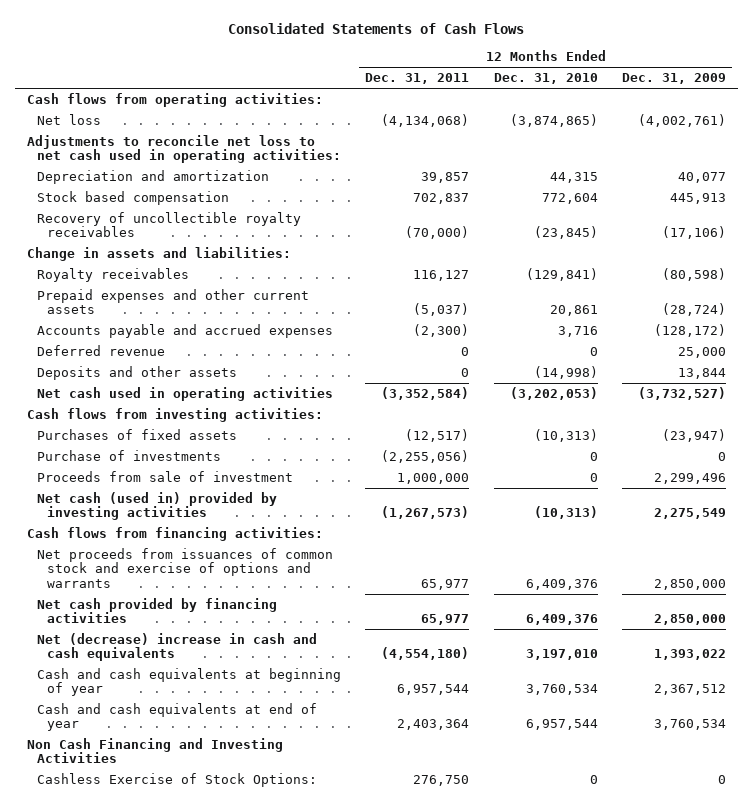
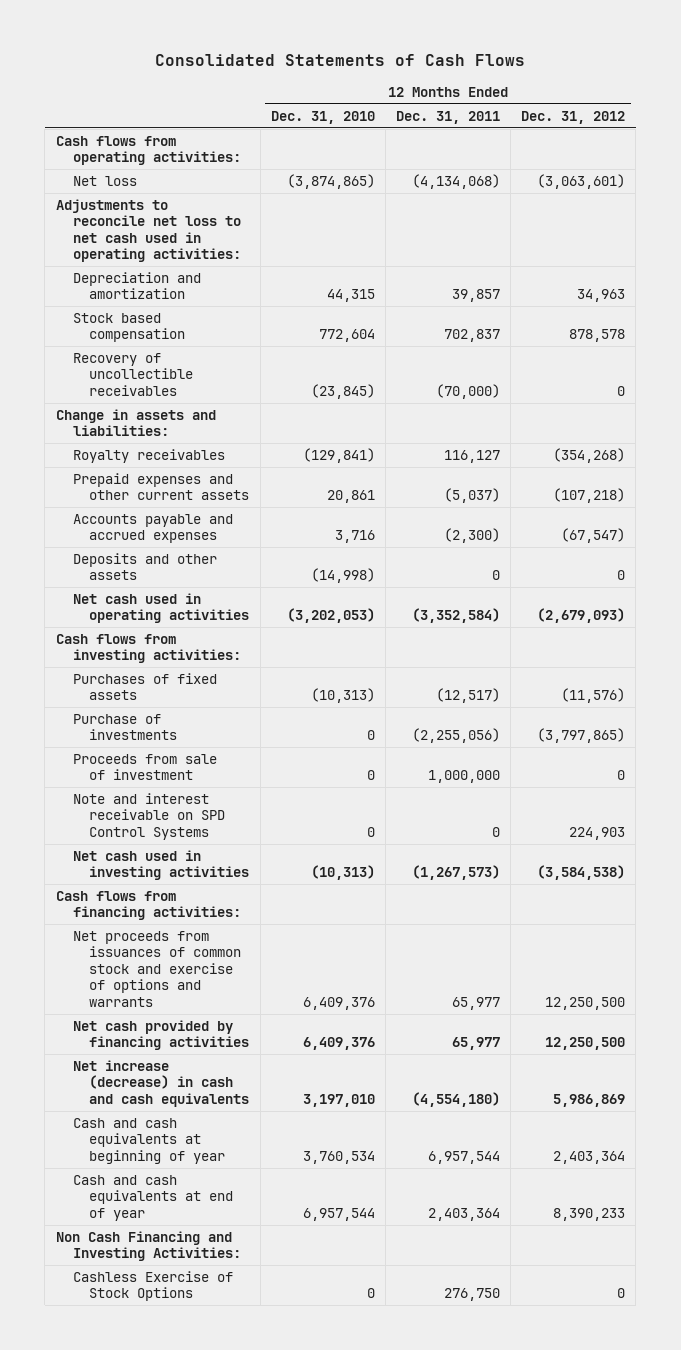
[621,73,726,85] Dec. 31, 2009 -> none
none -> [521,110,626,124] Dec. 31, 2012
[37,211,302,238] Recovery of uncollectible royalty receivables -> [72,352,194,396] Recovery of uncollectible receivables
[37,344,166,356] Deferred revenue -> none
none -> [72,792,226,840] Note and interest receivable on SPD Control Systems
[37,491,278,521] Net cash (used in) provided by investing activities -> [72,849,250,881] Net cash used in investing activities
[37,632,318,662] Net (decrease) increase in cash and cash equivalents -> [72,1059,250,1107] Net increase (decrease) in cash and cash equivalents
[27,737,284,764] Non Cash Financing and Investing Activities -> [55,1230,241,1262] Non Cash Financing and Investing Activities:
[37,772,318,787] Cashless Exercise of Stock Options: -> [72,1270,233,1302] Cashless Exercise of Stock Options

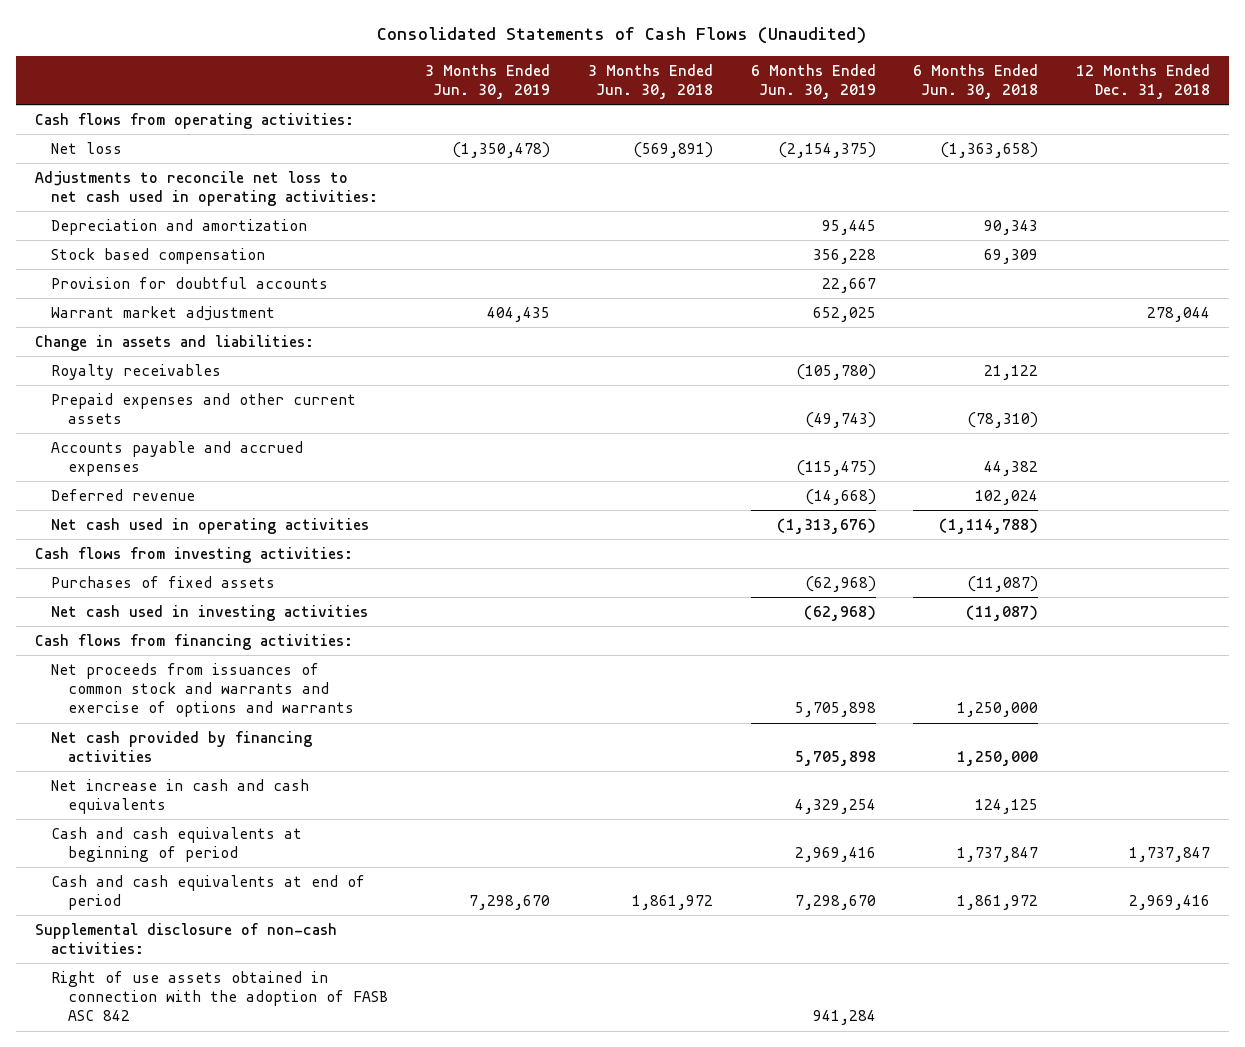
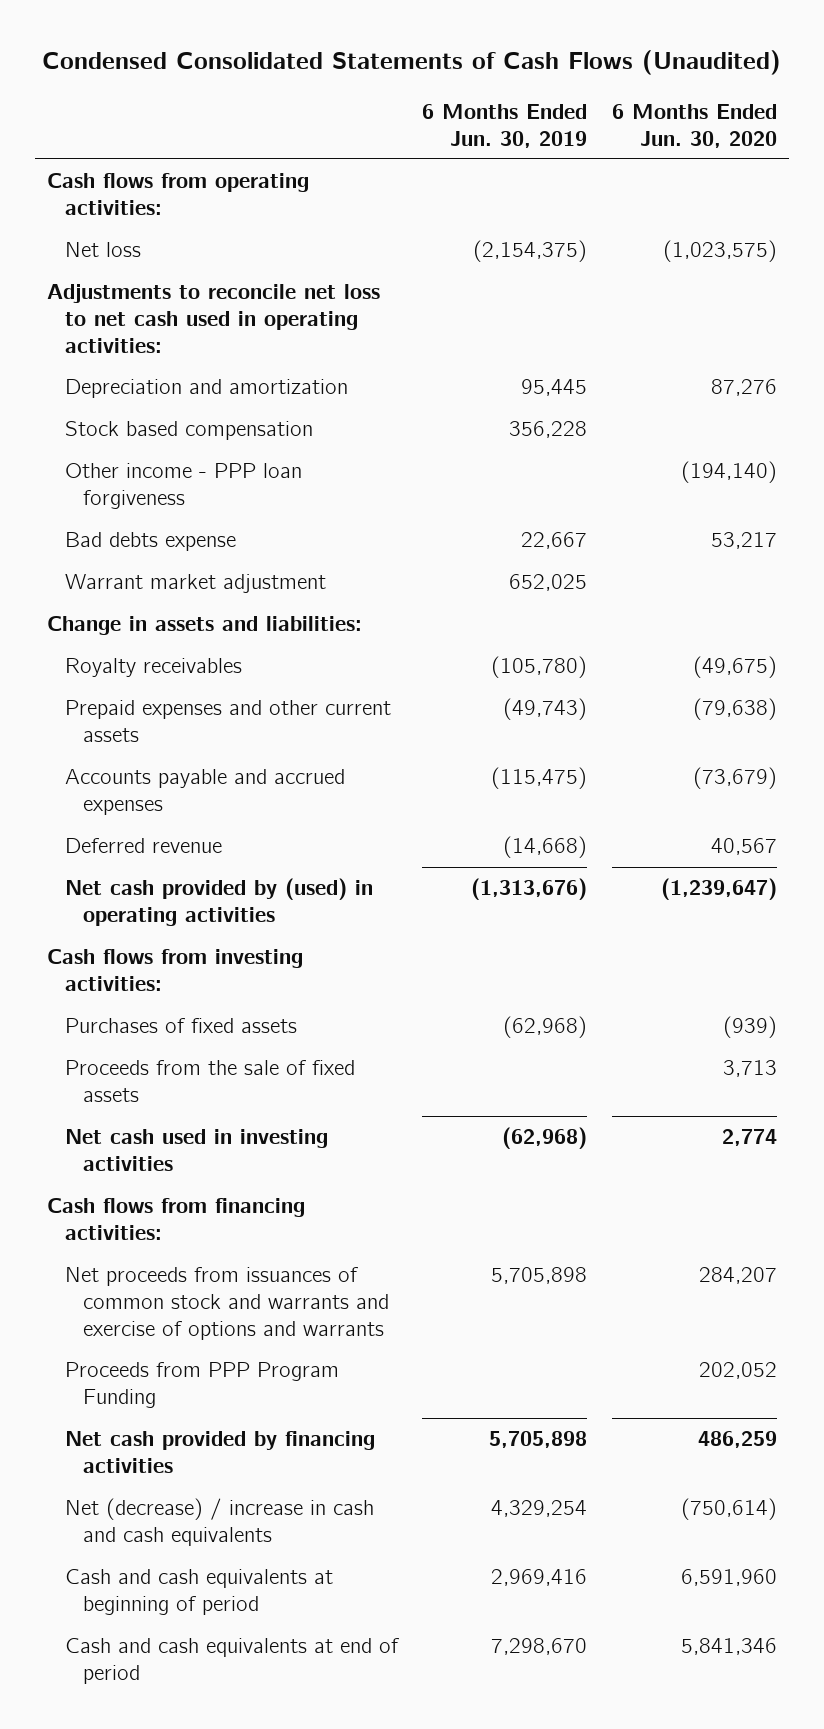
[377,26,867,44] Consolidated Statements of Cash Flows (Unaudited) -> [42,49,782,75] Condensed Consolidated Statements of Cash Flows (Unaudited)
[425,63,551,99] 3 Months Ended Jun. 30, 2019 -> none
[588,63,714,99] 3 Months Ended Jun. 30, 2018 -> none
[913,63,1039,99] 6 Months Ended Jun. 30, 2018 -> none
[1076,63,1211,99] 12 Months Ended Dec. 31, 2018 -> none
none -> [611,103,777,148] 6 Months Ended Jun. 30, 2020
none -> [64,463,302,510] Other income - PPP loan forgiveness
[51,277,329,290] Provision for doubtful accounts -> [64,532,236,552] Bad debts expense
[51,518,370,535] Net cash used in operating activities -> [64,878,373,927] Net cash provided by (used) in operating activities
none -> [64,1060,355,1103] Proceeds from the sale of fixed assets
none -> [64,1362,339,1409] Proceeds from PPP Program Funding
[51,779,310,815] Net increase in cash and cash equivalents -> [64,1498,374,1547] Net (decrease) / increase in cash and cash equivalents
[34,923,337,955] Supplemental disclosure of non-cash activities: -> none
[51,971,388,1022] Right of use assets obtained in connection with the adoption of FASB ASC 842 -> none

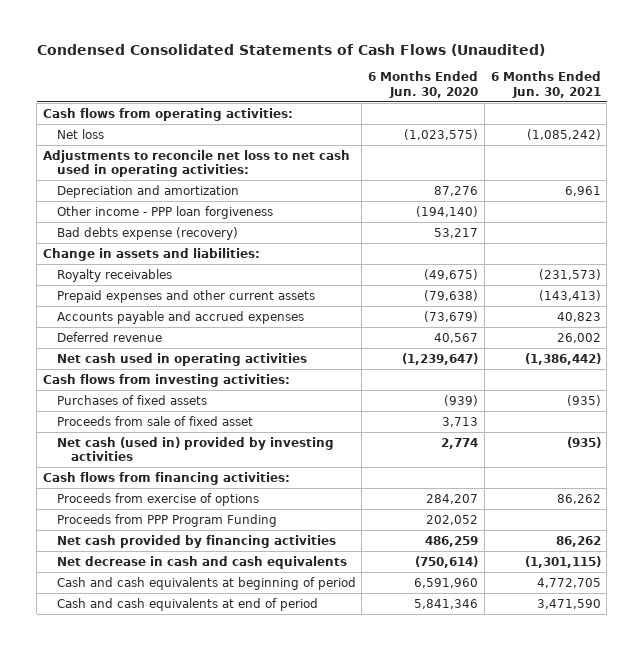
[422,103,588,148] 6 Months Ended Jun. 30, 2019 -> none
none -> [490,71,601,98] 6 Months Ended Jun. 30, 2021
[64,421,313,441] Stock based compensation -> none
[64,574,326,594] Warrant market adjustment -> none
[64,532,236,552] Bad debts expense -> [56,226,238,240] Bad debts expense (recovery)
[64,878,373,927] Net cash provided by (used) in operating activities -> [56,352,307,366] Net cash used in operating activities
[64,1060,355,1103] Proceeds from the sale of fixed assets -> [56,415,253,426] Proceeds from sale of fixed asset
[64,1129,328,1172] Net cash used in investing activities -> [56,436,334,461] Net cash (used in) provided by investing activities
[64,1267,389,1341] Net proceeds from issuances of common stock and warrants and exercise of options and warrants -> [56,492,259,506] Proceeds from exercise of options
[64,1498,374,1547] Net (decrease) / increase in cash and cash equivalents -> [56,555,347,569] Net decrease in cash and cash equivalents

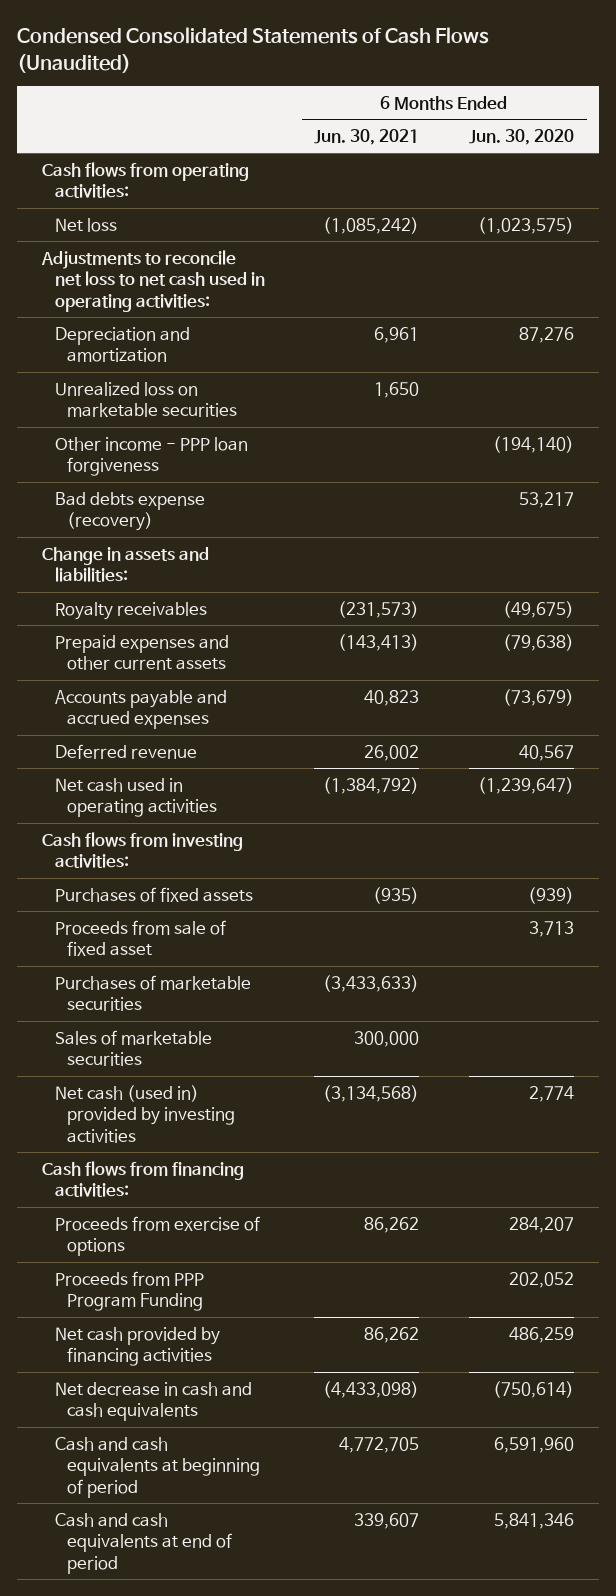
none -> [54,381,238,418] Unrealized loss on marketable securities
[524,352,601,365] (1,386,442) -> [323,776,420,794] (1,384,792)
none -> [54,974,251,1012] Purchases of marketable securities
none -> [54,1029,212,1067] Sales of marketable securities
[566,436,601,448] (935) -> [323,1084,420,1102] (3,134,568)
[524,555,601,568] (1,301,115) -> [323,1380,420,1398] (4,433,098)
[536,598,601,609] 3,471,590 -> [354,1512,420,1529] 339,607

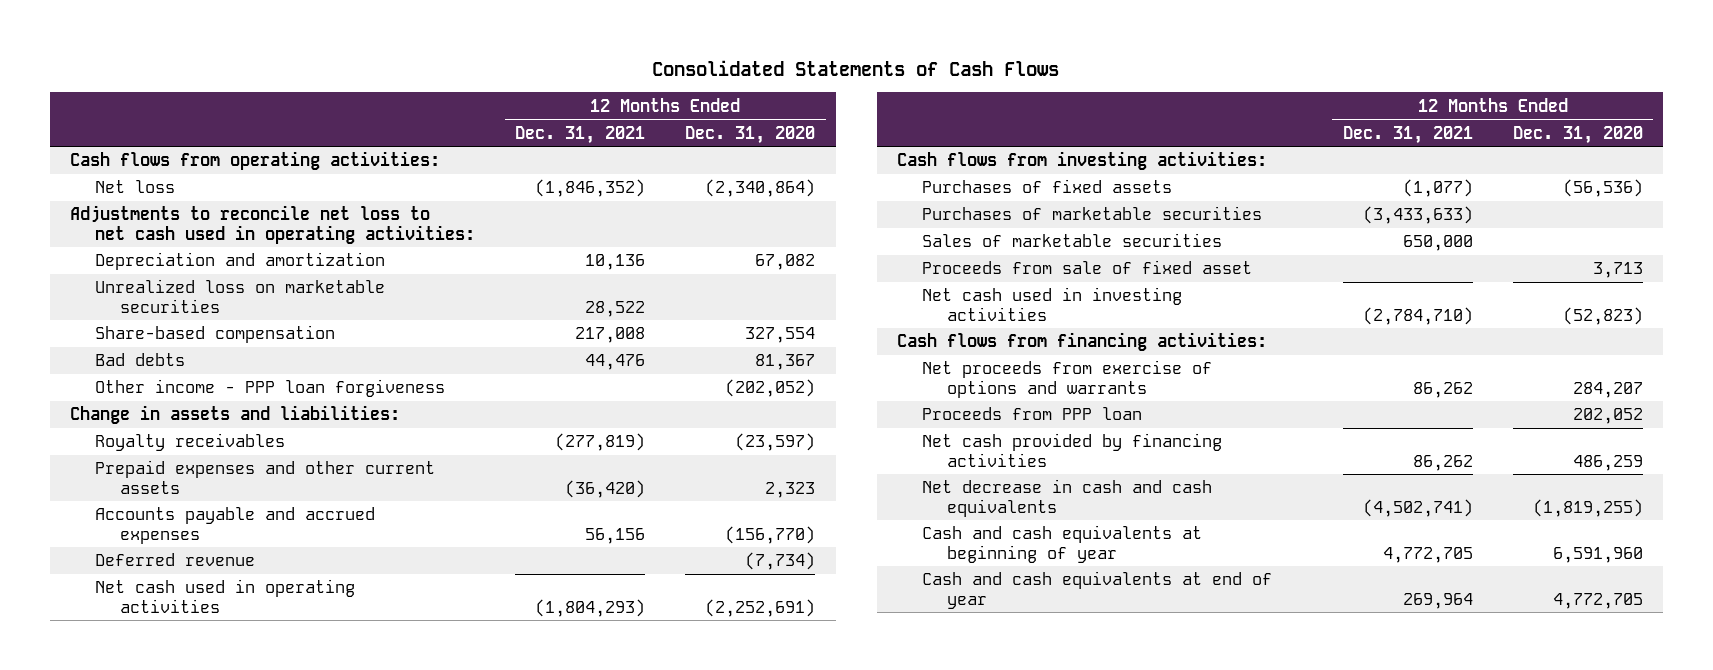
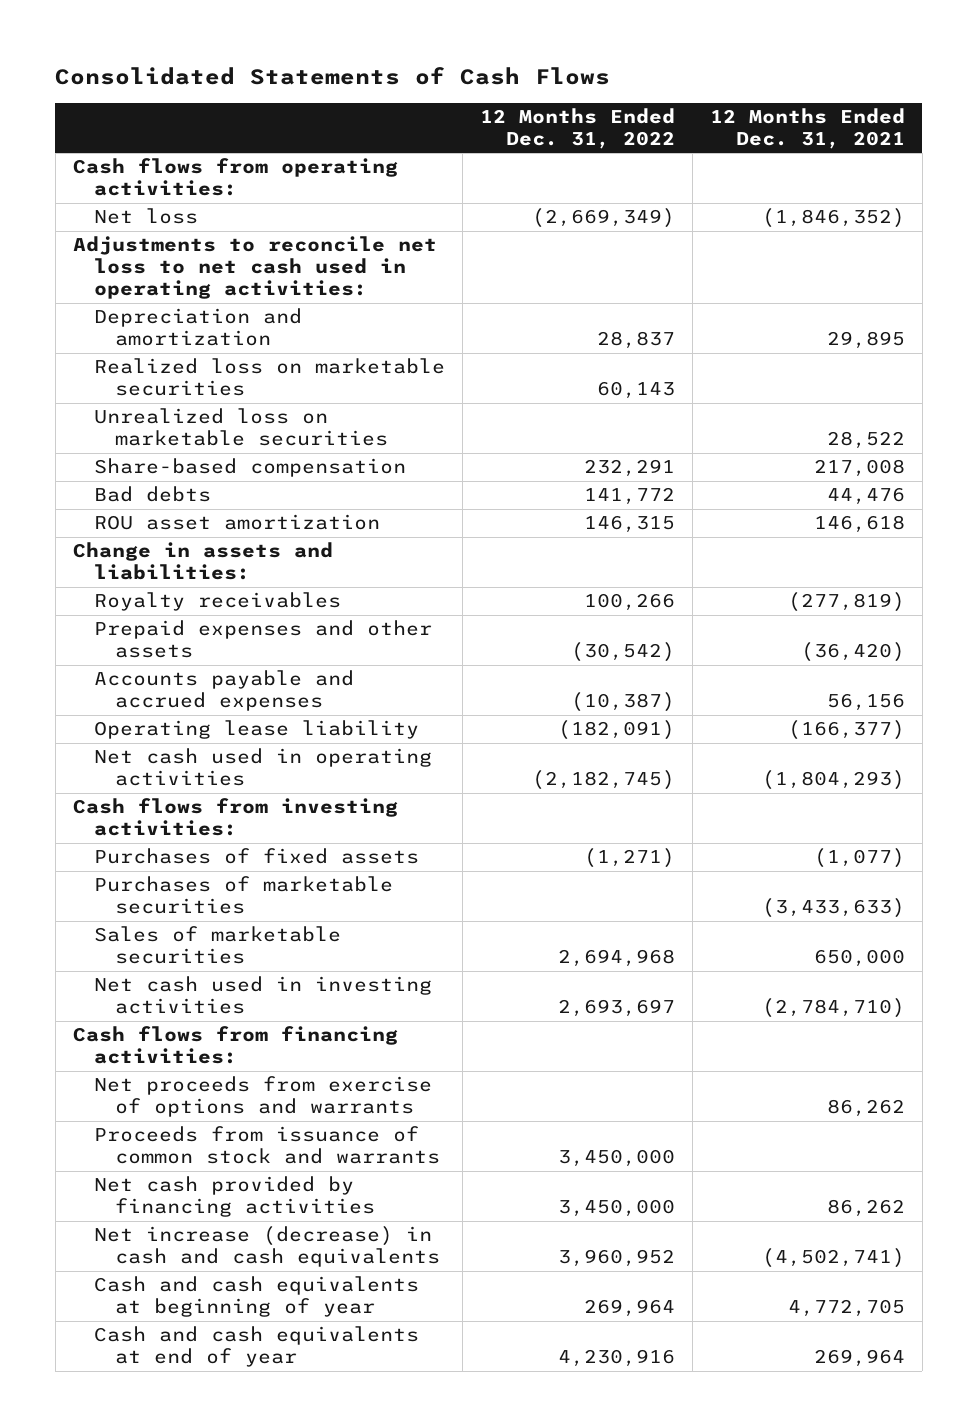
[685,125,816,144] Dec. 31, 2020 -> none
none -> [479,107,675,149] 12 Months Ended Dec. 31, 2022
[585,254,646,271] 10,136 -> [826,331,905,350] 29,895
none -> [94,358,446,397] Realized loss on marketable securities
[94,379,445,398] Other income - PPP loan forgiveness -> none
none -> [94,514,381,531] ROU asset amortization
[94,460,435,494] Prepaid expenses and other current assets -> [94,620,433,659] Prepaid expenses and other assets
[94,553,255,567] Deferred revenue -> none
none -> [94,720,420,740] Operating lease liability
[922,260,1253,275] Proceeds from sale of fixed asset -> none
[922,407,1143,421] Proceeds from PPP loan -> none
none -> [94,1126,441,1165] Proceeds from issuance of common stock and warrants
[922,479,1213,517] Net decrease in cash and cash equivalents -> [94,1226,441,1268] Net increase (decrease) in cash and cash equivalents

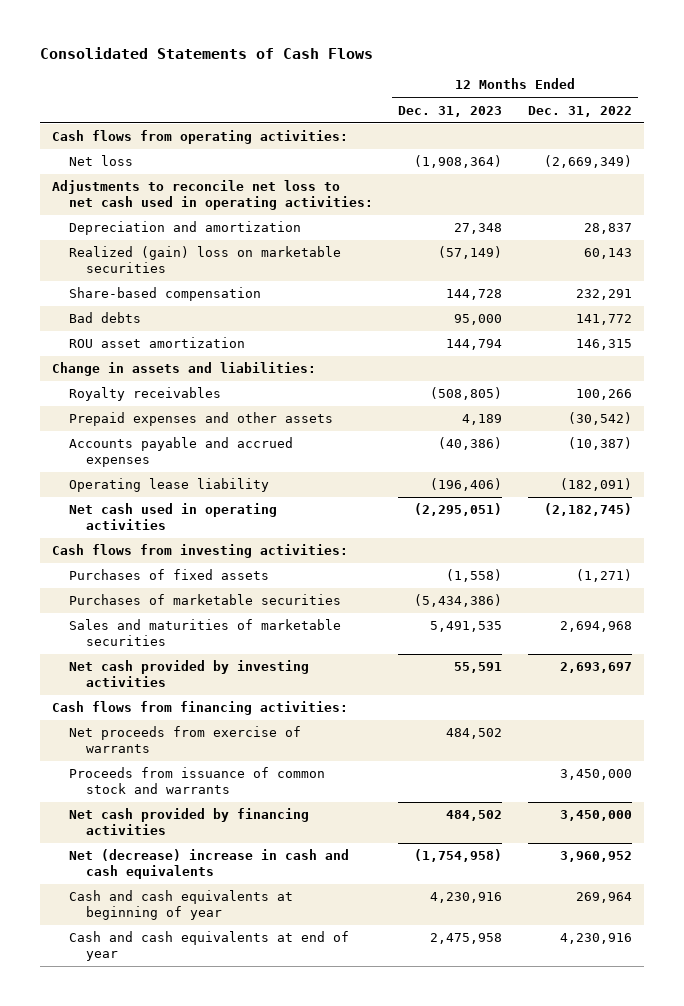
[709,107,905,149] 12 Months Ended Dec. 31, 2021 -> none
none -> [398,105,503,117] Dec. 31, 2023
[94,408,389,447] Unrealized loss on marketable securities -> none
[94,358,446,397] Realized loss on marketable securities -> [69,246,342,273] Realized (gain) loss on marketable securities
[94,926,342,965] Sales of marketable securities -> [69,619,342,646] Sales and maturities of marketable securities
[94,976,433,1015] Net cash used in investing activities -> [69,660,310,687] Net cash provided by investing activities
[94,1076,433,1118] Net proceeds from exercise of options and warrants -> [69,726,302,753] Net proceeds from exercise of warrants
[94,1226,441,1268] Net increase (decrease) in cash and cash equivalents -> [69,849,350,879] Net (decrease) increase in cash and cash equivalents

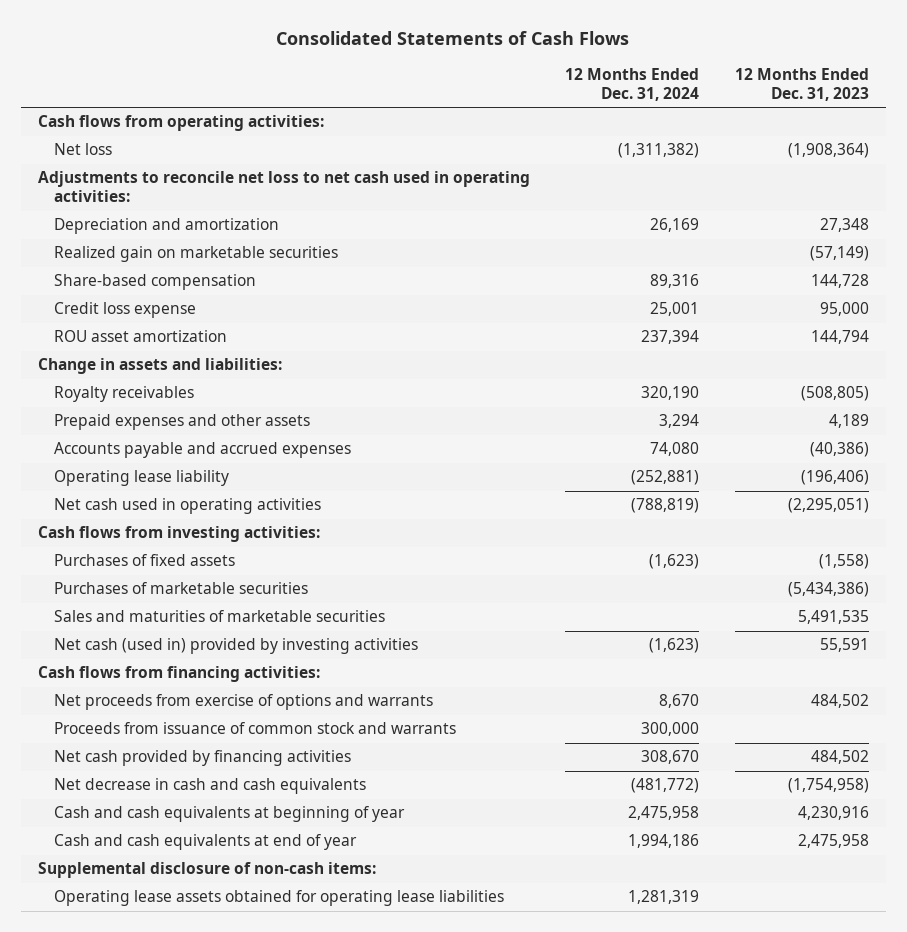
[527,105,632,117] Dec. 31, 2022 -> none
none -> [565,67,700,101] 12 Months Ended Dec. 31, 2024
[69,246,342,273] Realized (gain) loss on marketable securities -> [53,246,338,263] Realized gain on marketable securities
[69,312,142,324] Bad debts -> [53,302,196,319] Credit loss expense
[69,660,310,687] Net cash provided by investing activities -> [53,638,418,655] Net cash (used in) provided by investing activities
[69,726,302,753] Net proceeds from exercise of warrants -> [53,694,433,711] Net proceeds from exercise of options and warrants
[69,849,350,879] Net (decrease) increase in cash and cash equivalents -> [53,778,366,795] Net decrease in cash and cash equivalents
none -> [38,862,377,879] Supplemental disclosure of non-cash items:
none -> [53,890,504,907] Operating lease assets obtained for operating lease liabilities

